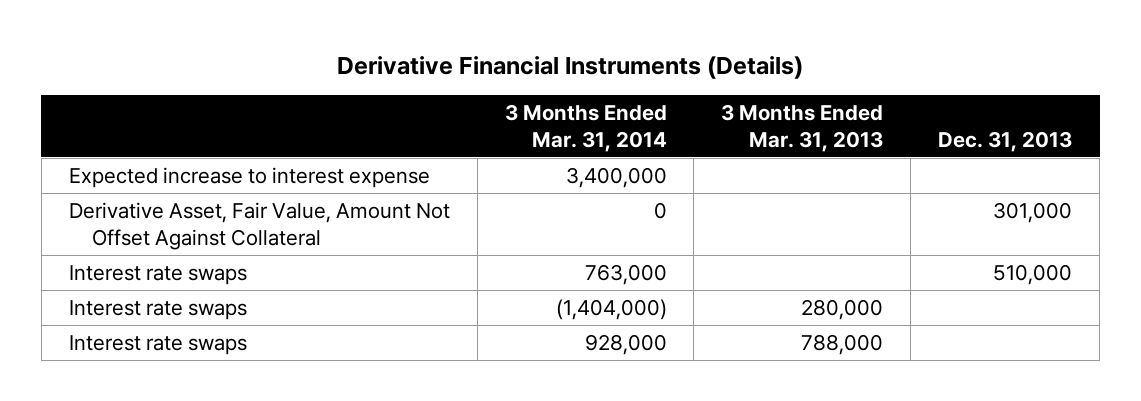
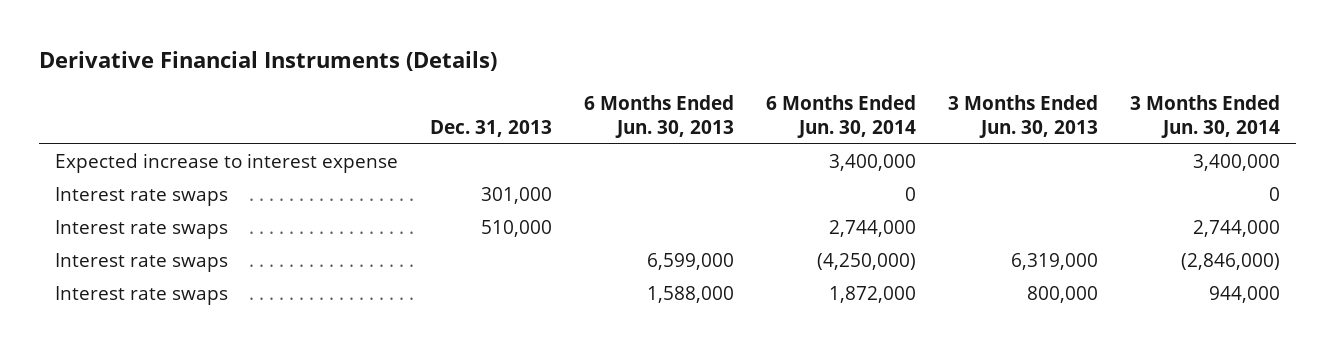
[504,103,667,152] 3 Months Ended Mar. 31, 2014 -> none
[721,103,884,152] 3 Months Ended Mar. 31, 2013 -> none
none -> [583,95,734,139] 6 Months Ended Jun. 30, 2013
none -> [766,95,917,139] 6 Months Ended Jun. 30, 2014
none -> [948,95,1099,139] 3 Months Ended Jun. 30, 2013
none -> [1130,95,1281,139] 3 Months Ended Jun. 30, 2014
[68,201,450,250] Derivative Asset, Fair Value, Amount Not Offset Against Collateral -> [54,187,228,207] Interest rate swaps

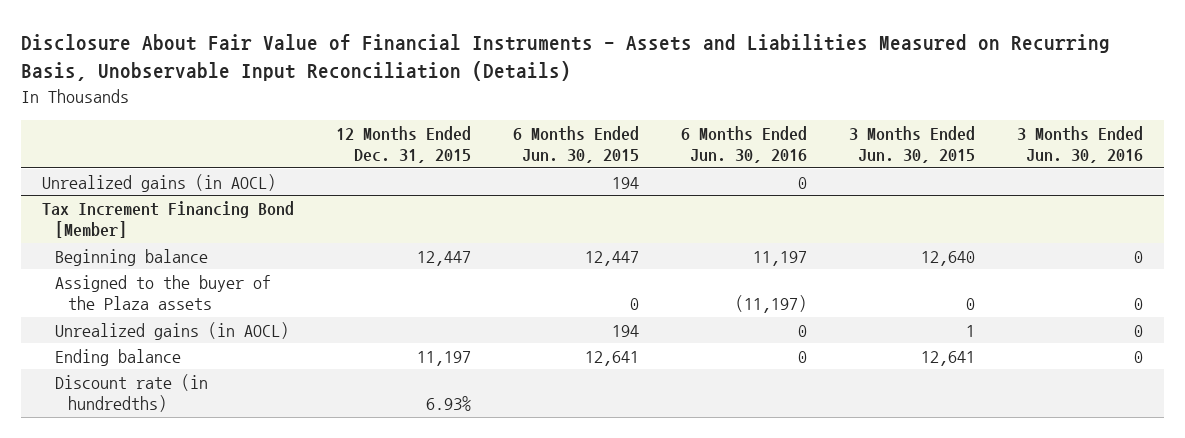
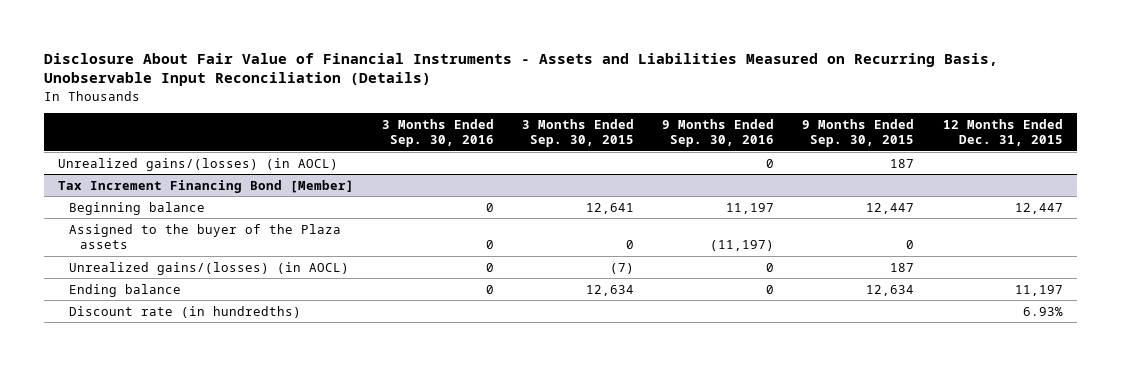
[512,125,639,164] 6 Months Ended Jun. 30, 2015 -> none
[680,125,807,164] 6 Months Ended Jun. 30, 2016 -> none
[848,125,975,164] 3 Months Ended Jun. 30, 2015 -> none
[1016,125,1143,164] 3 Months Ended Jun. 30, 2016 -> none
none -> [382,118,495,148] 3 Months Ended Sep. 30, 2016
none -> [522,118,635,148] 3 Months Ended Sep. 30, 2015
none -> [662,118,775,148] 9 Months Ended Sep. 30, 2016
none -> [802,118,915,148] 9 Months Ended Sep. 30, 2015
[41,173,276,192] Unrealized gains (in AOCL) -> [58,157,339,171] Unrealized gains/(losses) (in AOCL)
[55,321,290,340] Unrealized gains (in AOCL) -> [68,261,349,275] Unrealized gains/(losses) (in AOCL)

